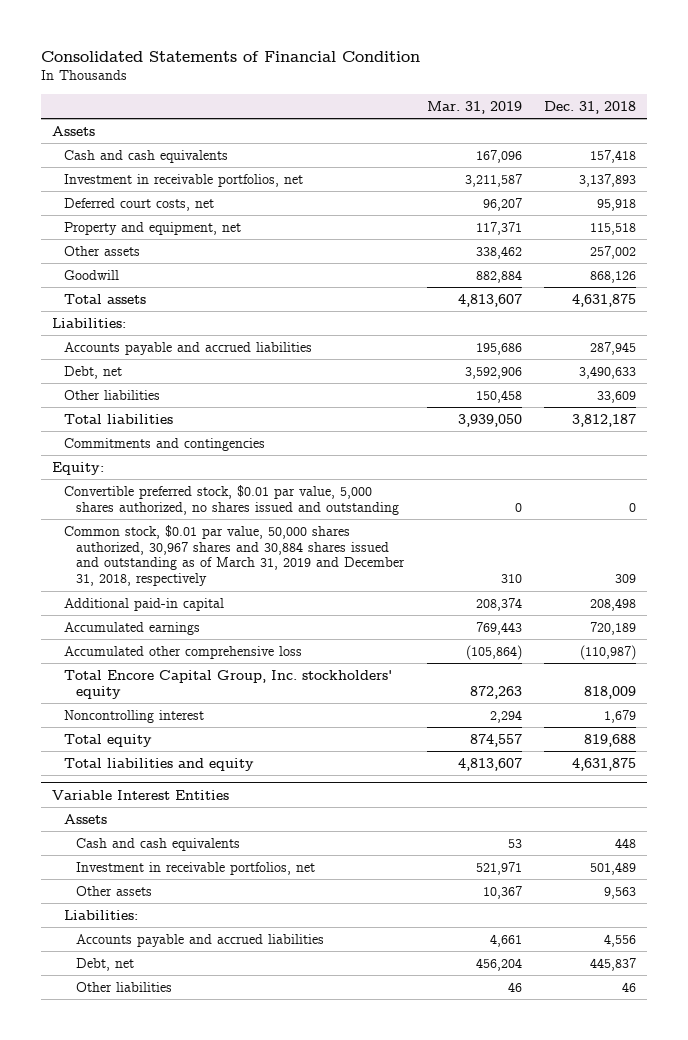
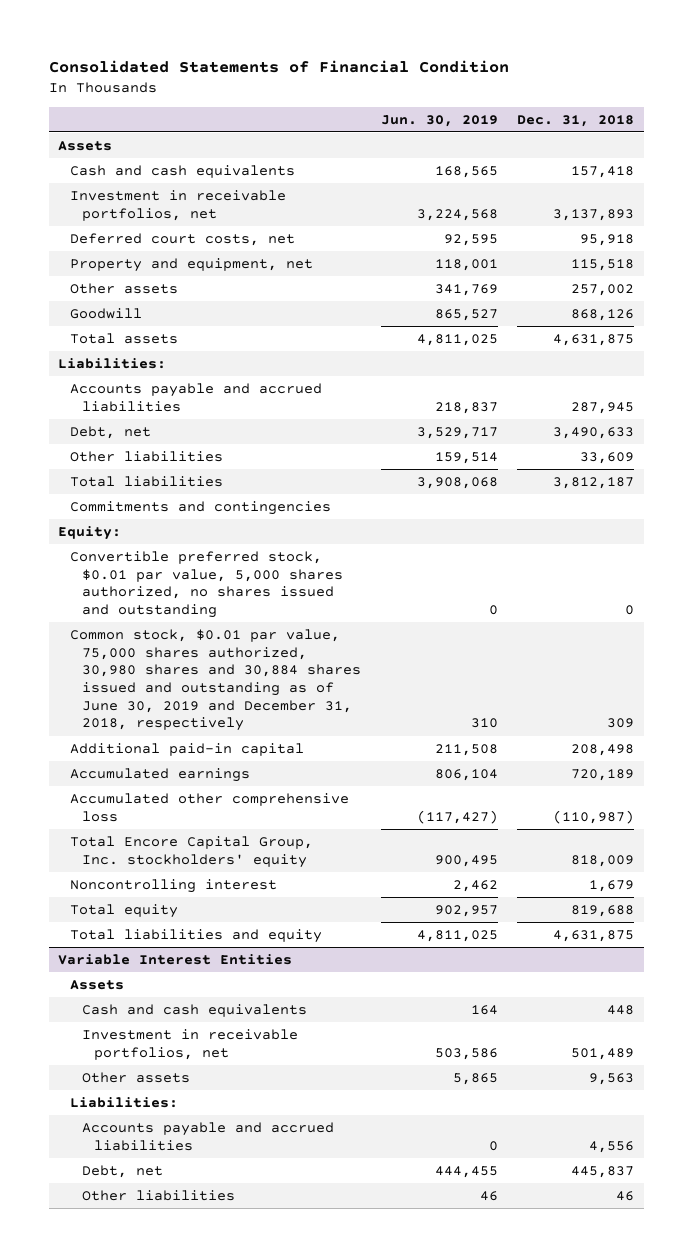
[426,100,522,114] Mar. 31, 2019 -> none
none -> [380,114,498,127] Jun. 30, 2019
[64,524,406,587] Common stock, $0.01 par value, 50,000 shares authorized, 30,967 shares and 30,884 shares issued and outstanding as of March 31, 2019 and December 31, 2018, respectively -> [70,628,362,732] Common stock, $0.01 par value, 75,000 shares authorized, 30,980 shares and 30,884 shares issued and outstanding as of June 30, 2019 and December 31, 2018, respectively

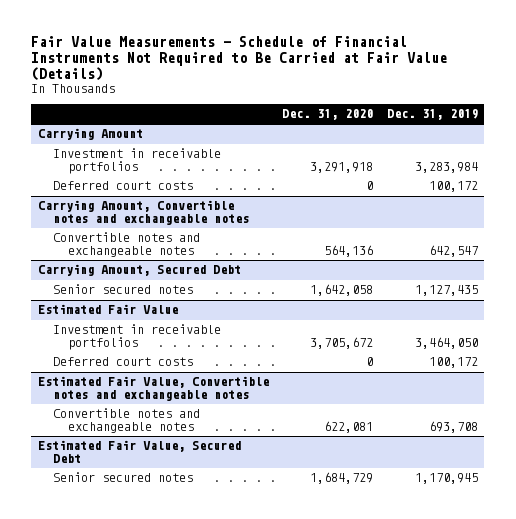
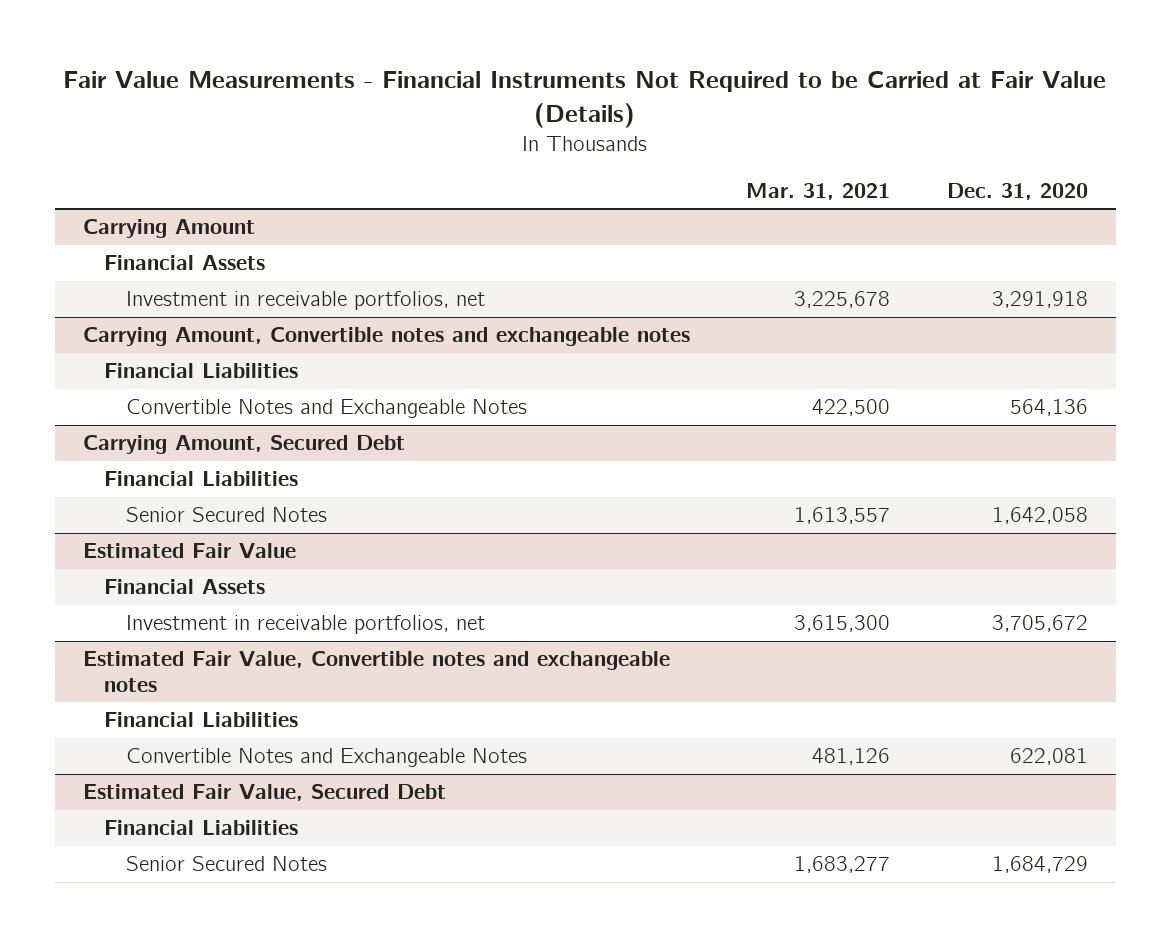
[31,36,448,82] Fair Value Measurements - Schedule of Financial Instruments Not Required to Be Carried at Fair Value (Details) -> [63,71,1107,128] Fair Value Measurements - Financial Instruments Not Required to be Carried at Fair Value (Details)
[386,109,478,121] Dec. 31, 2019 -> none
none -> [746,182,891,200] Mar. 31, 2021
[53,181,194,191] Deferred court costs -> none
none -> [104,255,266,271] Financial Assets
[53,148,222,174] Investment in receivable portfolios -> [125,291,485,311] Investment in receivable portfolios, net
none -> [104,363,299,379] Financial Liabilities
[53,232,201,257] Convertible notes and exchangeable notes -> [125,399,527,419] Convertible Notes and Exchangeable Notes
none -> [104,471,299,487] Financial Liabilities
[53,284,194,295] Senior secured notes -> [125,507,327,523] Senior Secured Notes
[53,357,194,367] Deferred court costs -> none
none -> [104,579,266,595] Financial Assets
[53,324,222,350] Investment in receivable portfolios -> [125,615,485,635] Investment in receivable portfolios, net
none -> [104,712,299,728] Financial Liabilities
[53,408,201,433] Convertible notes and exchangeable notes -> [125,748,527,768] Convertible Notes and Exchangeable Notes
none -> [104,820,299,836] Financial Liabilities
[53,472,194,483] Senior secured notes -> [125,856,327,872] Senior Secured Notes

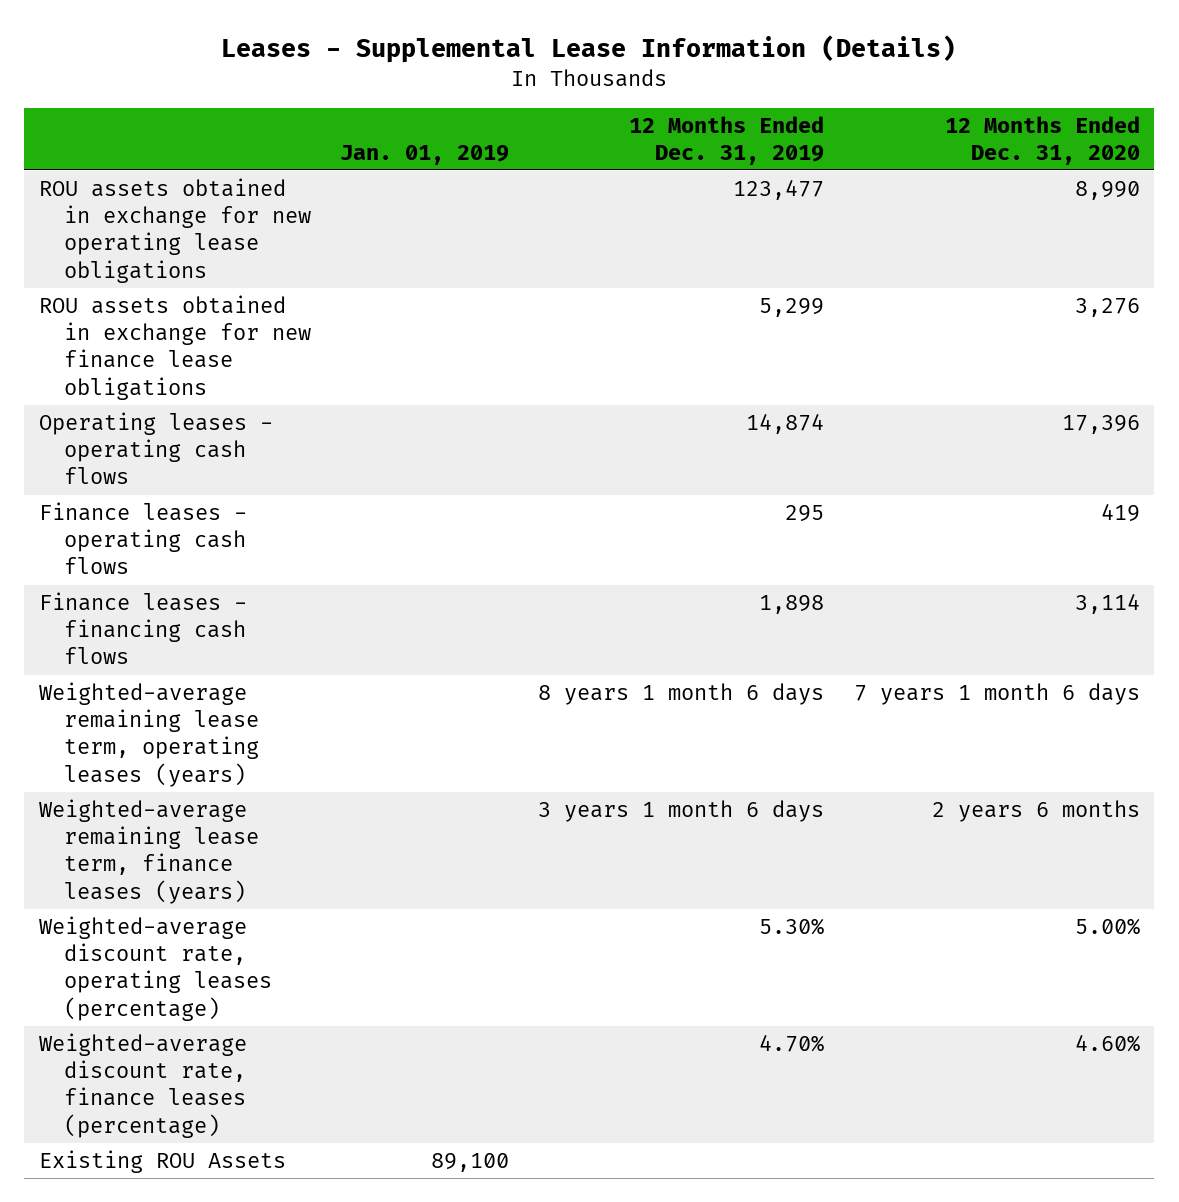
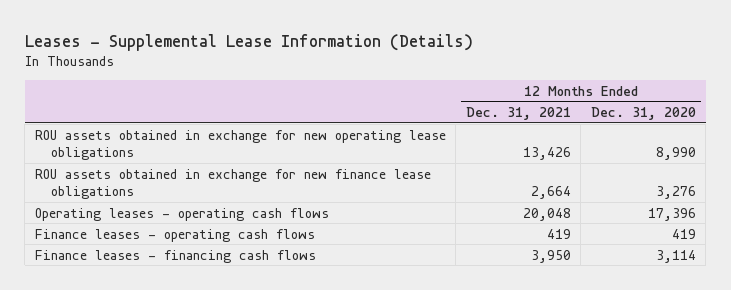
[339,144,509,165] Jan. 01, 2019 -> none
[629,115,825,165] 12 Months Ended Dec. 31, 2019 -> none
none -> [465,107,571,121] Dec. 31, 2021
[39,682,259,787] Weighted-average remaining lease term, operating leases (years) -> none
[39,799,259,904] Weighted-average remaining lease term, finance leases (years) -> none
[39,916,272,1021] Weighted-average discount rate, operating leases (percentage) -> none
[39,1033,248,1138] Weighted-average discount rate, finance leases (percentage) -> none
[39,1150,287,1174] Existing ROU Assets -> none

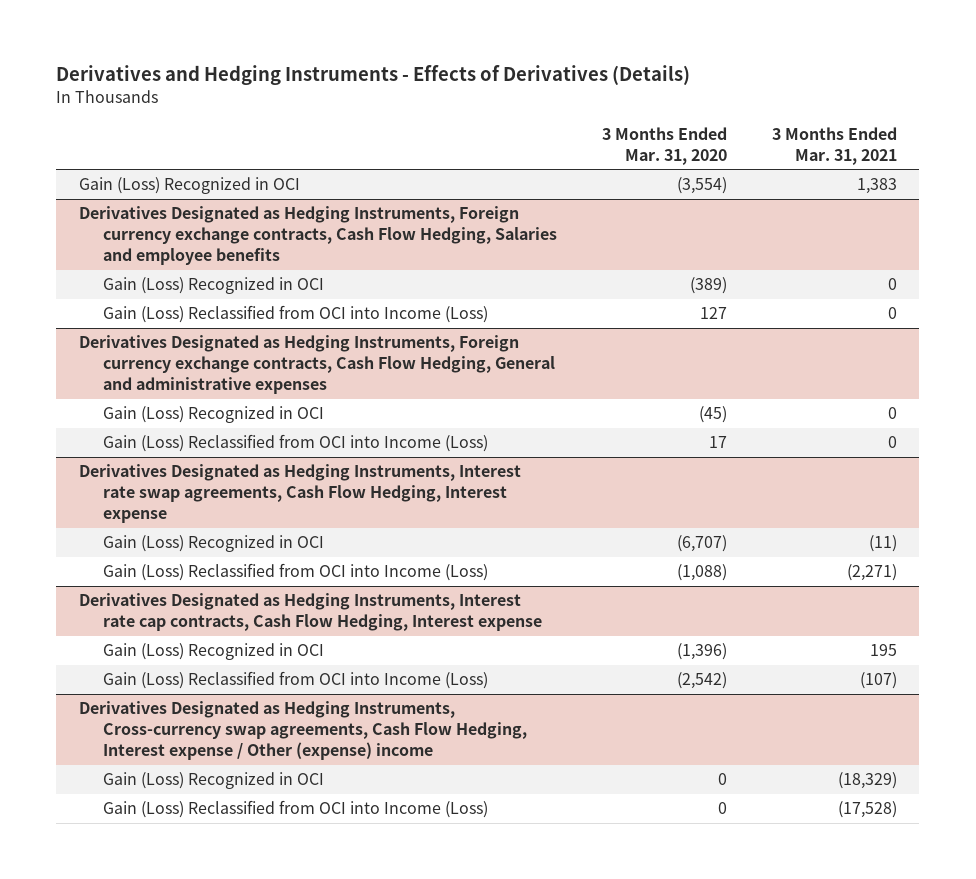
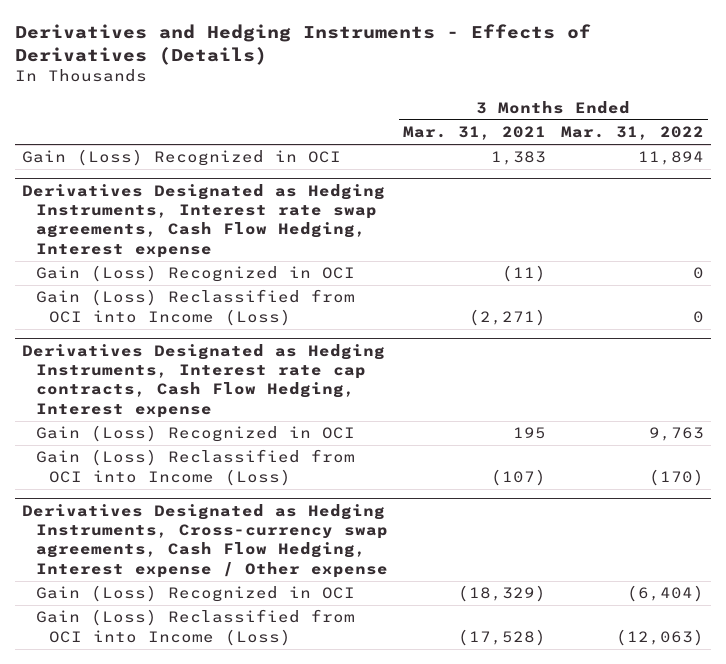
[602,126,728,165] 3 Months Ended Mar. 31, 2020 -> none
none -> [560,126,704,141] Mar. 31, 2022
[78,206,558,266] Derivatives Designated as Hedging Instruments, Foreign currency exchange contracts, Cash Flow Hedging, Salaries and employee benefits -> none
[103,277,325,295] Gain (Loss) Recognized in OCI -> none
[103,305,489,324] Gain (Loss) Reclassified from OCI into Income (Loss) -> none
[78,335,556,395] Derivatives Designated as Hedging Instruments, Foreign currency exchange contracts, Cash Flow Hedging, General and administrative expenses -> none
[103,406,325,424] Gain (Loss) Recognized in OCI -> none
[103,434,489,453] Gain (Loss) Reclassified from OCI into Income (Loss) -> none
[78,701,528,761] Derivatives Designated as Hedging Instruments, Cross-currency swap agreements, Cash Flow Hedging, Interest expense / Other (expense) income -> [22,503,388,578] Derivatives Designated as Hedging Instruments, Cross-currency swap agreements, Cash Flow Hedging, Interest expense / Other expense

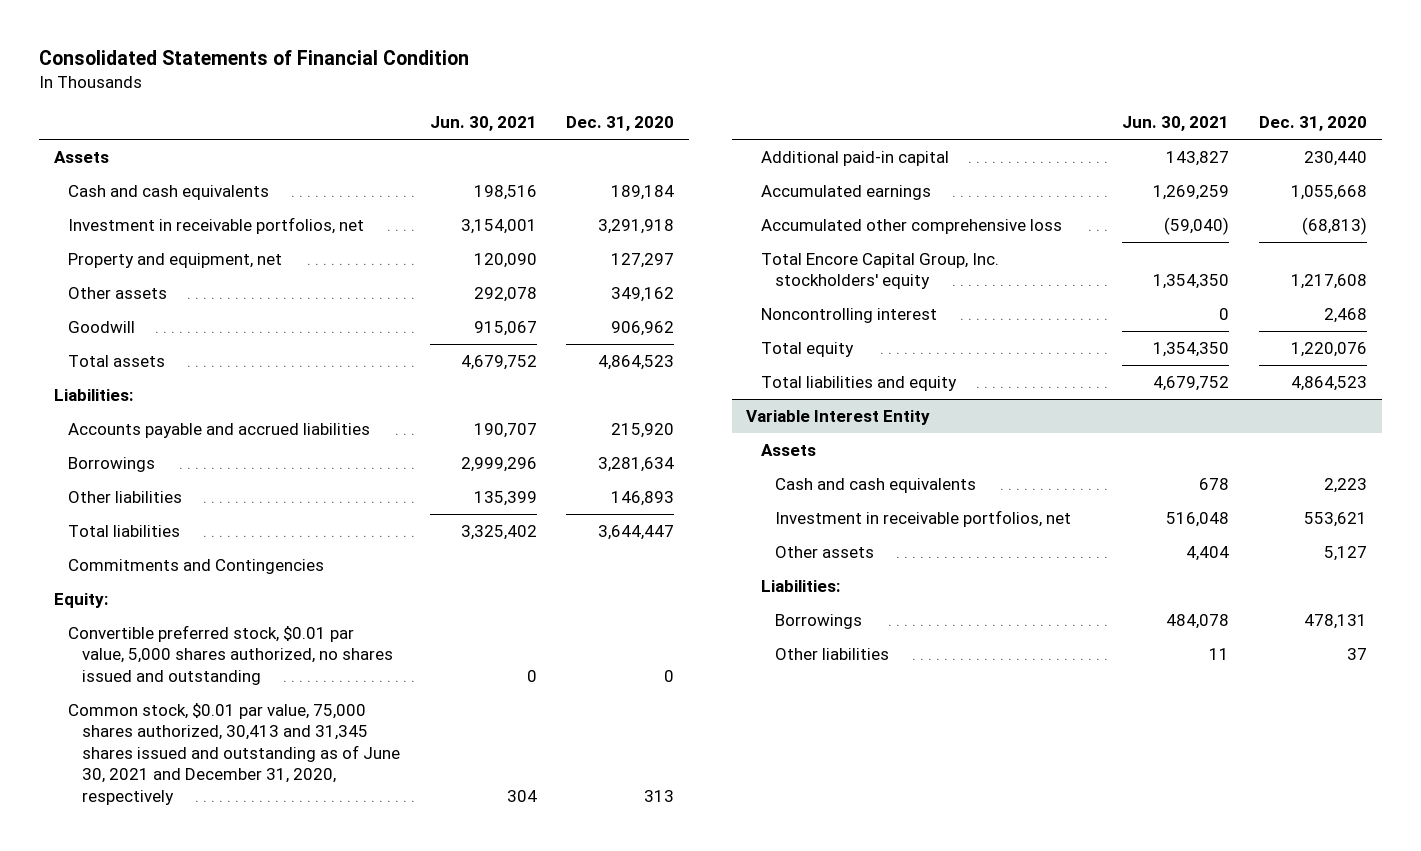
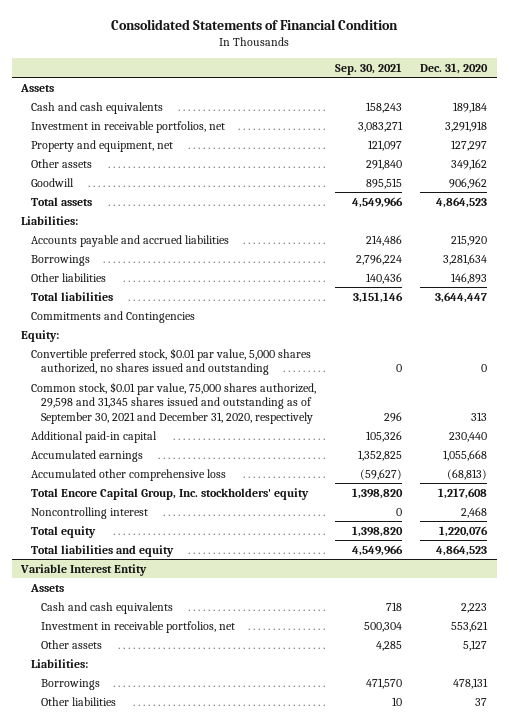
[429,116,537,132] Jun. 30, 2021 -> none
none -> [334,62,402,75] Sep. 30, 2021
[67,703,401,805] Common stock, $0.01 par value, 75,000 shares authorized, 30,413 and 31,345 shares issued and outstanding as of June 30, 2021 and December 31, 2020, respectively -> [31,381,317,424] Common stock, $0.01 par value, 75,000 shares authorized, 29,598 and 31,345 shares issued and outstanding as of September 30, 2021 and December 31, 2020, respectively

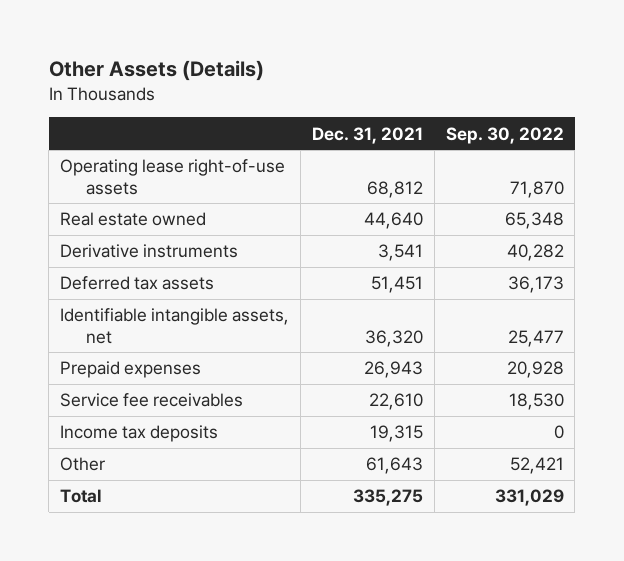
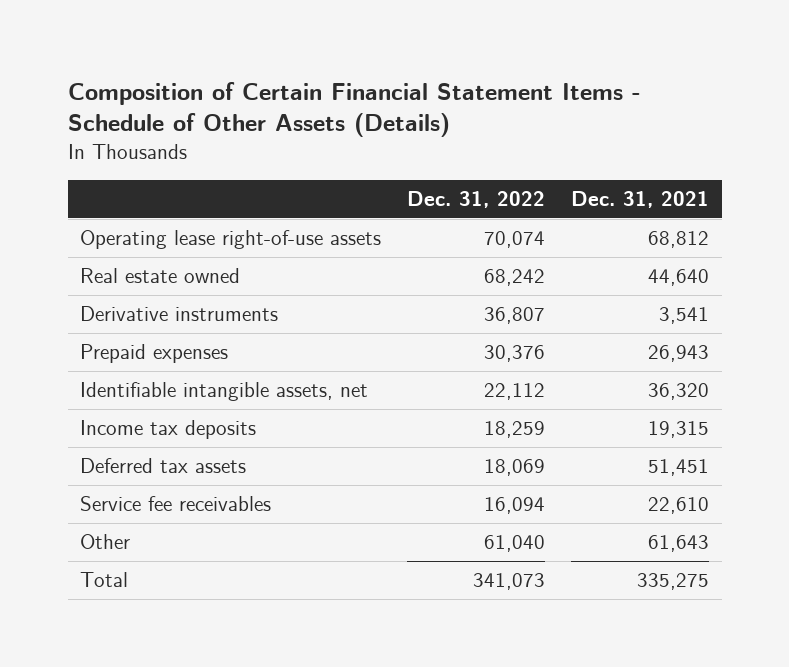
[48,59,264,81] Other Assets (Details) -> [67,81,641,138] Composition of Certain Financial Statement Items - Schedule of Other Assets (Details)
[445,126,564,144] Sep. 30, 2022 -> none
none -> [407,191,546,209] Dec. 31, 2022
[60,308,290,344] Identifiable intangible assets, net -> [80,382,369,402] Identifiable intangible assets, net
[60,276,215,291] Deferred tax assets -> [80,458,247,474] Deferred tax assets
[60,393,244,408] Service fee receivables -> [80,496,272,512] Service fee receivables

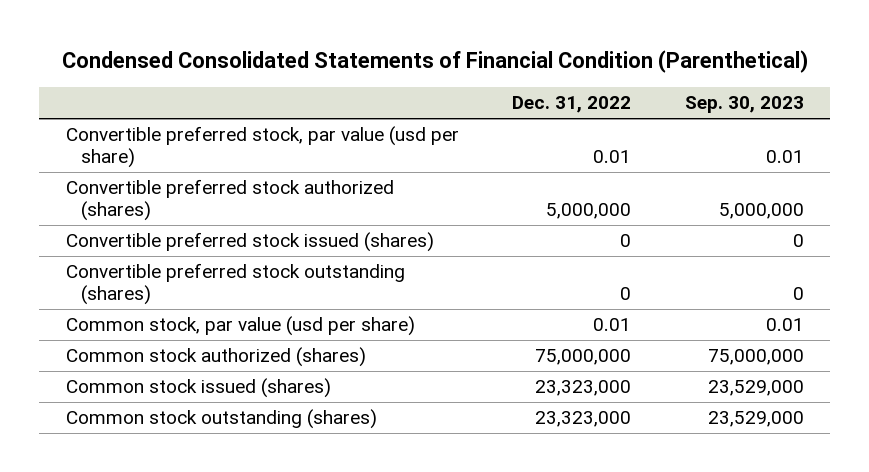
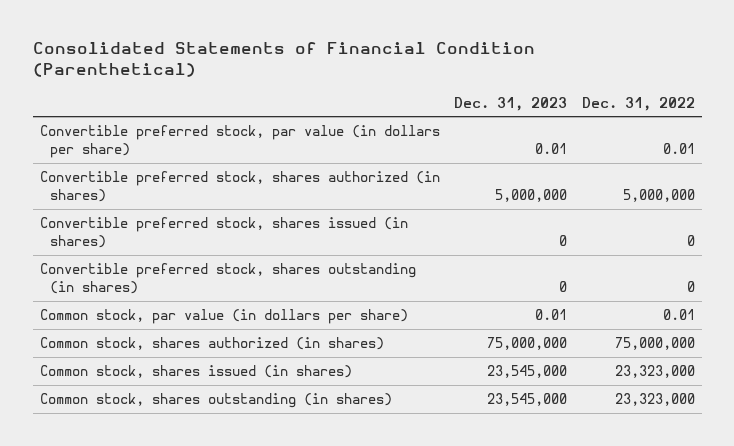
[61,50,808,74] Condensed Consolidated Statements of Financial Condition (Parenthetical) -> [32,41,535,77] Consolidated Statements of Financial Condition (Parenthetical)
[684,96,804,114] Sep. 30, 2023 -> none
none -> [454,96,568,111] Dec. 31, 2023
[65,126,459,168] Convertible preferred stock, par value (usd per share) -> [39,125,440,158] Convertible preferred stock, par value (in dollars per share)
[65,179,394,221] Convertible preferred stock authorized (shares) -> [39,171,440,202] Convertible preferred stock, shares authorized (in shares)
[65,232,434,253] Convertible preferred stock issued (shares) -> [39,217,408,248] Convertible preferred stock, shares issued (in shares)
[65,263,405,305] Convertible preferred stock outstanding (shares) -> [39,263,416,294] Convertible preferred stock, shares outstanding (in shares)
[65,316,415,337] Common stock, par value (usd per share) -> [39,309,408,325] Common stock, par value (in dollars per share)
[65,347,366,368] Common stock authorized (shares) -> [39,337,384,351] Common stock, shares authorized (in shares)
[65,378,331,399] Common stock issued (shares) -> [39,365,352,379] Common stock, shares issued (in shares)
[65,409,377,430] Common stock outstanding (shares) -> [39,393,392,409] Common stock, shares outstanding (in shares)

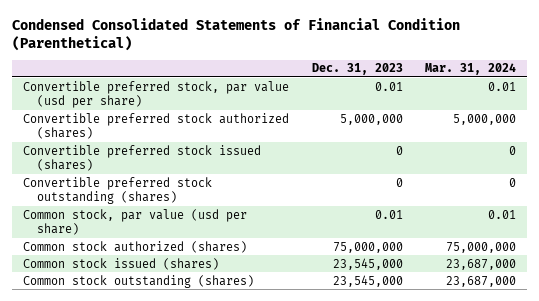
[32,41,535,77] Consolidated Statements of Financial Condition (Parenthetical) -> [11,17,460,51] Condensed Consolidated Statements of Financial Condition (Parenthetical)
[581,96,695,111] Dec. 31, 2022 -> none
none -> [425,63,517,76] Mar. 31, 2024
[39,125,440,158] Convertible preferred stock, par value (in dollars per share) -> [22,80,289,109] Convertible preferred stock, par value (usd per share)
[39,171,440,202] Convertible preferred stock, shares authorized (in shares) -> [22,112,289,140] Convertible preferred stock authorized (shares)
[39,217,408,248] Convertible preferred stock, shares issued (in shares) -> [22,144,261,172] Convertible preferred stock issued (shares)
[39,263,416,294] Convertible preferred stock, shares outstanding (in shares) -> [22,176,212,205] Convertible preferred stock outstanding (shares)
[39,309,408,325] Common stock, par value (in dollars per share) -> [22,208,247,236] Common stock, par value (usd per share)
[39,337,384,351] Common stock, shares authorized (in shares) -> [22,240,247,253] Common stock authorized (shares)
[39,365,352,379] Common stock, shares issued (in shares) -> [22,257,219,270] Common stock issued (shares)
[39,393,392,409] Common stock, shares outstanding (in shares) -> [22,274,254,288] Common stock outstanding (shares)

